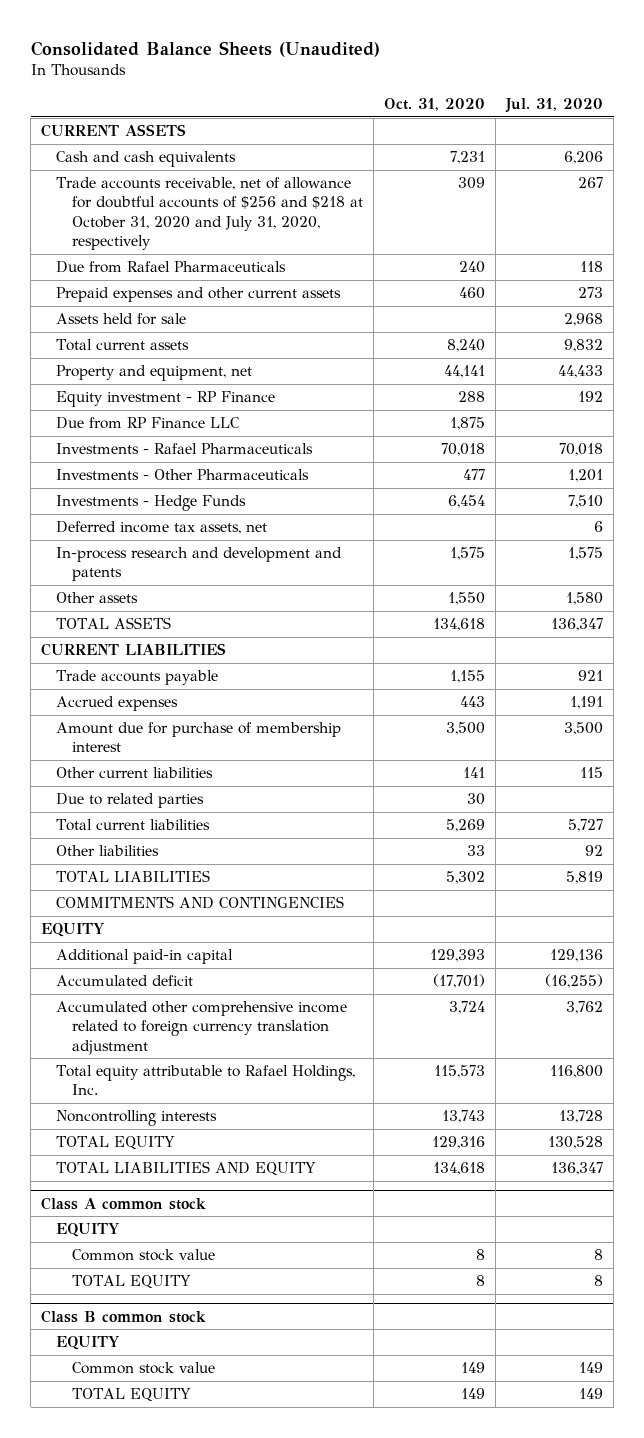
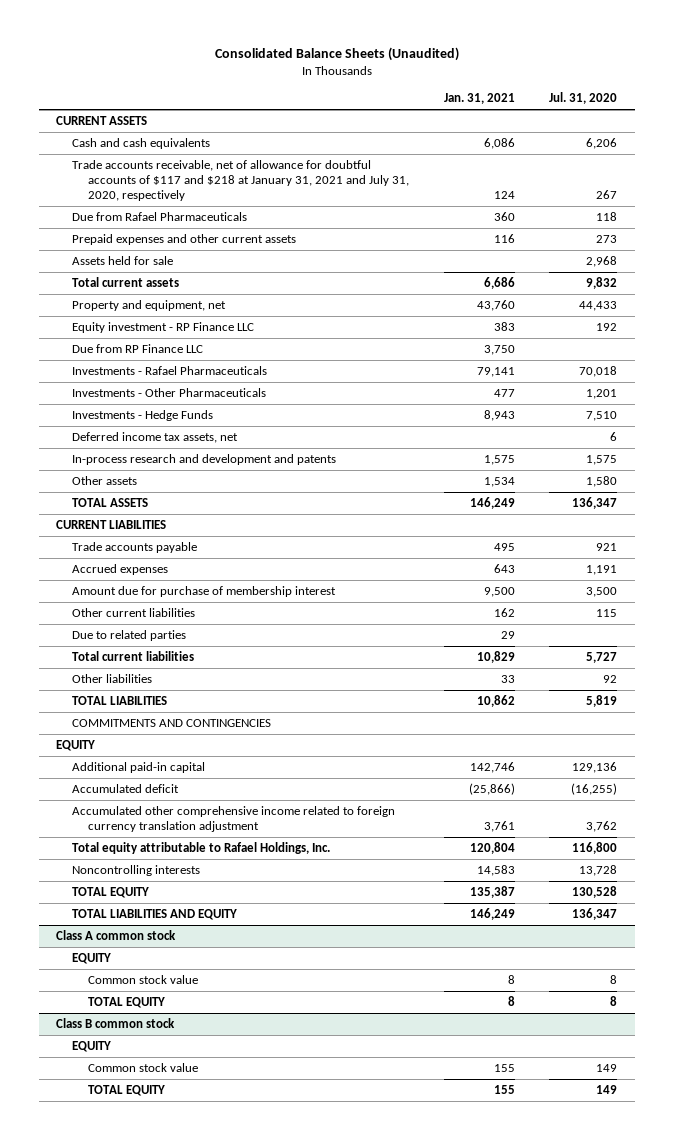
[383,98,485,112] Oct. 31, 2020 -> none
none -> [443,93,515,105] Jan. 31, 2021
[56,177,363,251] Trade accounts receivable, net of allowance for doubtful accounts of $256 and $218 at October 31, 2020 and July 31, 2020, respectively -> [72,160,410,202] Trade accounts receivable, net of allowance for doubtful accounts of $117 and $218 at January 31, 2021 and July 31, 2020, respectively
[56,391,276,408] Equity investment - RP Finance -> [72,322,255,334] Equity investment - RP Finance LLC

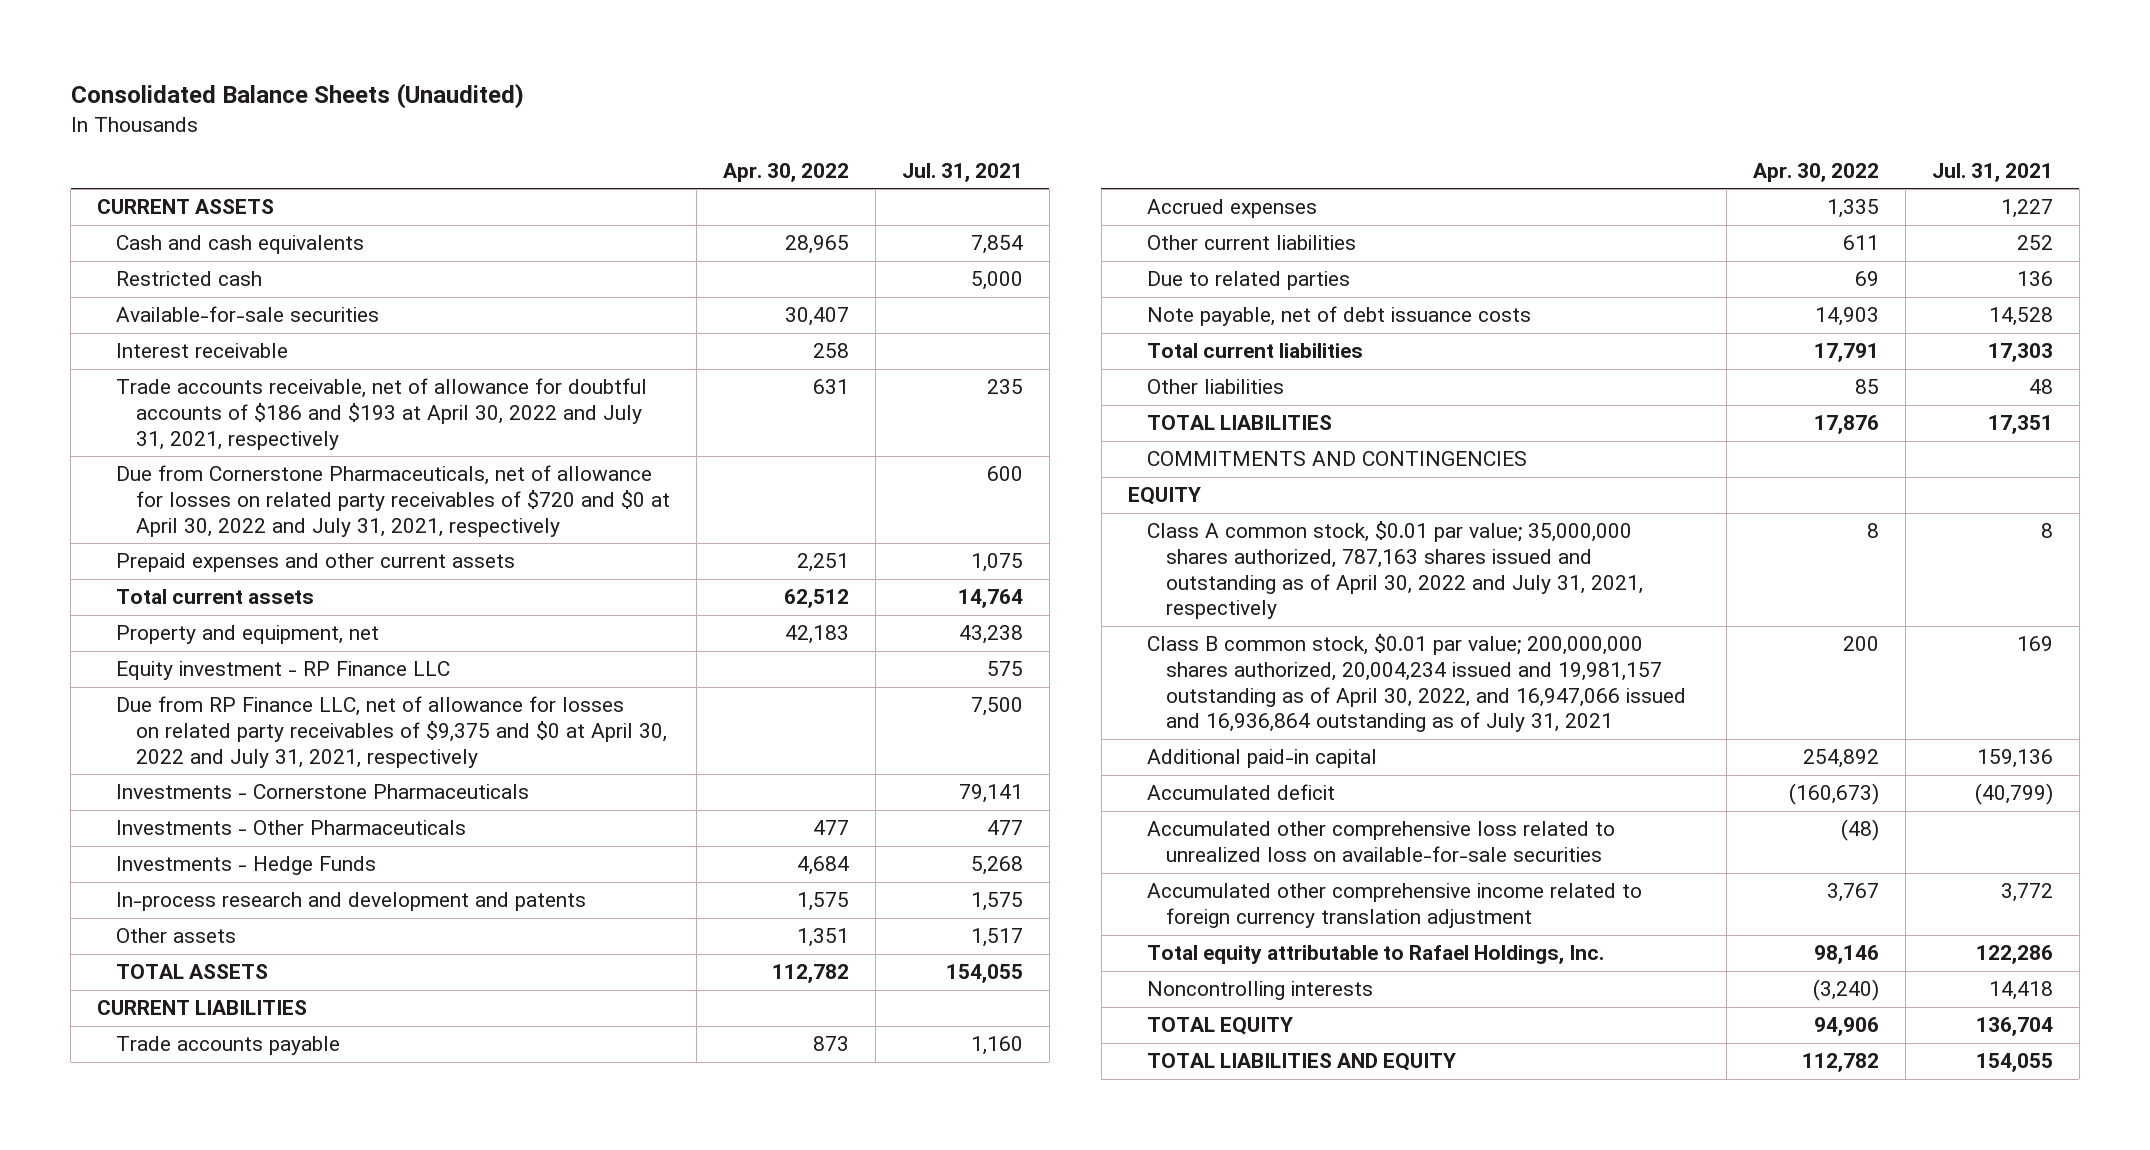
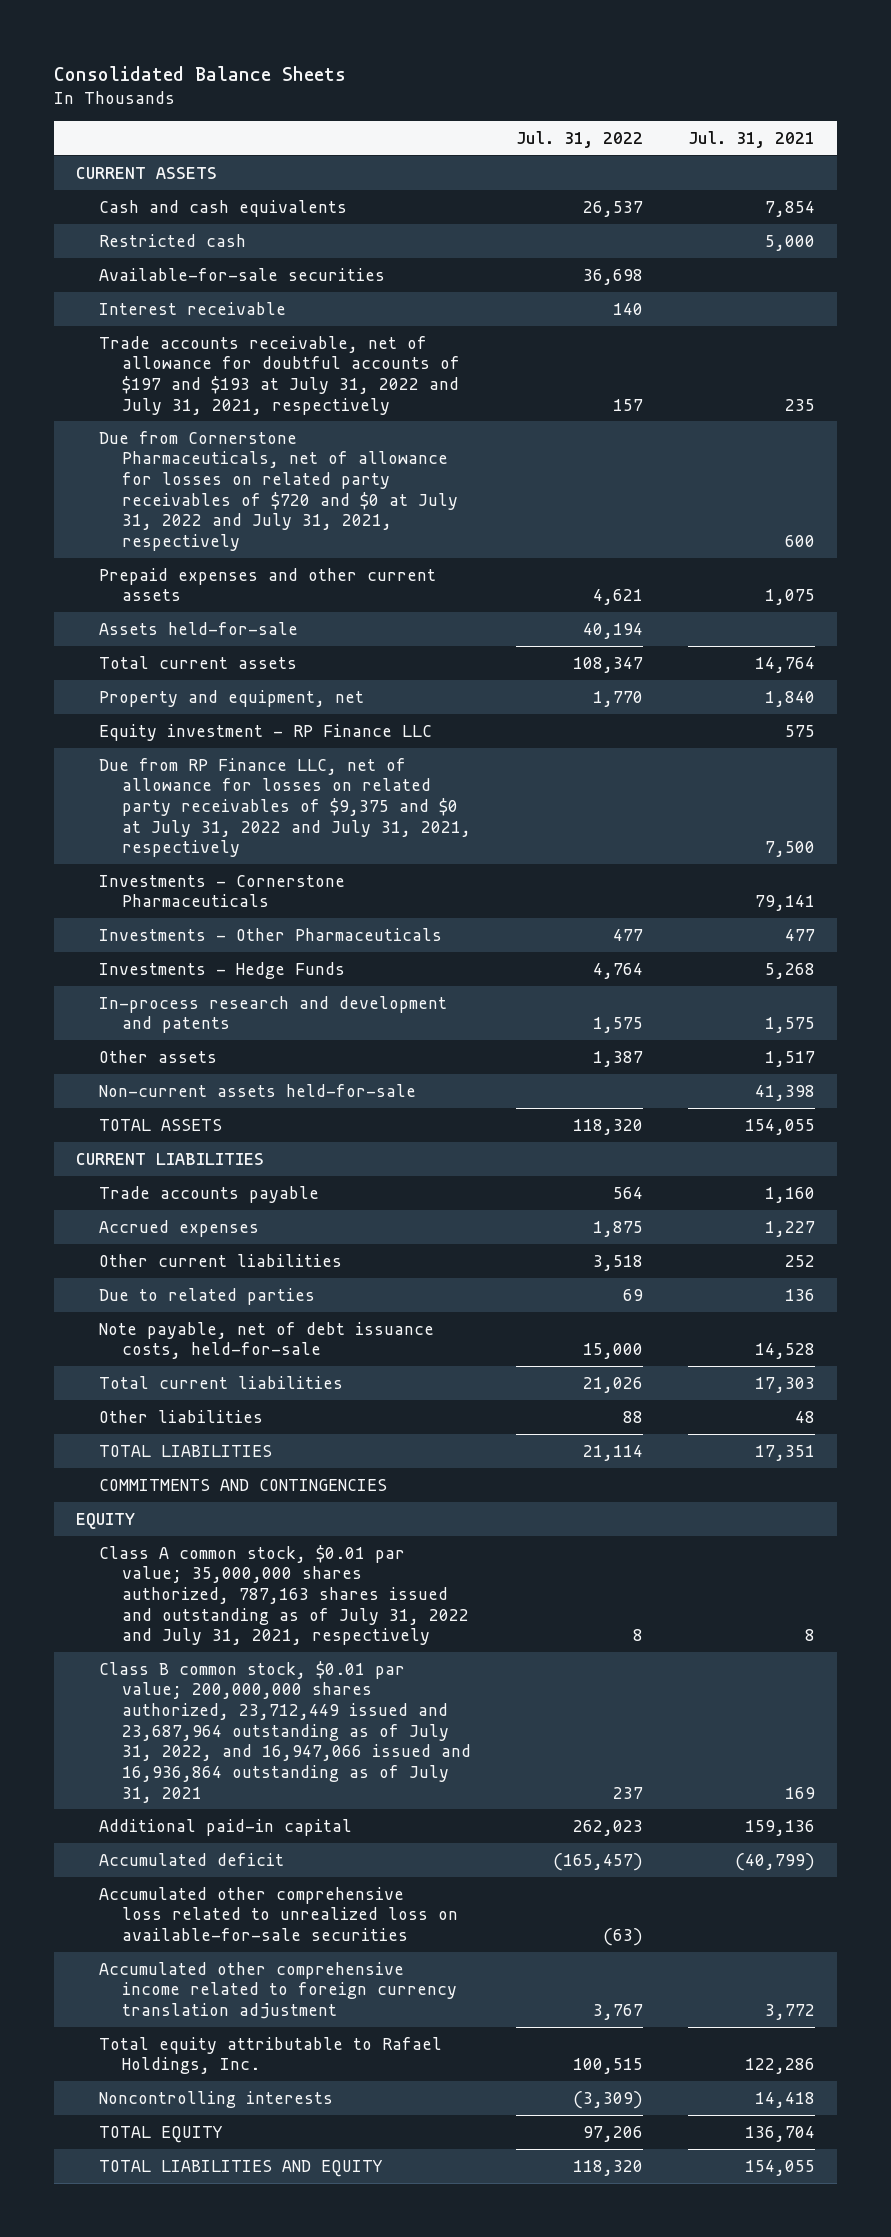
[70,83,524,110] Consolidated Balance Sheets (Unaudited) -> [53,65,346,81] Consolidated Balance Sheets
[722,162,849,182] Apr. 30, 2022 -> none
none -> [515,131,643,149] Jul. 31, 2022
[116,378,648,450] Trade accounts receivable, net of allowance for doubtful accounts of $186 and $193 at April 30, 2022 and July 31, 2021, respectively -> [99,335,460,415] Trade accounts receivable, net of allowance for doubtful accounts of $197 and $193 at July 31, 2022 and July 31, 2021, respectively
[116,465,670,537] Due from Cornerstone Pharmaceuticals, net of allowance for losses on related party receivables of $720 and $0 at April 30, 2022 and July 31, 2021, respectively -> [99,430,458,551] Due from Cornerstone Pharmaceuticals, net of allowance for losses on related party receivables of $720 and $0 at July 31, 2022 and July 31, 2021, respectively
none -> [99,621,299,635] Assets held-for-sale
[958,625,1023,645] 43,238 -> [764,690,815,707] 1,840
[116,696,667,768] Due from RP Finance LLC, net of allowance for losses on related party receivables of $9,375 and $0 at April 30, 2022 and July 31, 2021, respectively -> [99,757,471,858] Due from RP Finance LLC, net of allowance for losses on related party receivables of $9,375 and $0 at July 31, 2022 and July 31, 2021, respectively
none -> [99,1083,417,1097] Non-current assets held-for-sale
[1146,306,1531,327] Note payable, net of debt issuance costs -> [99,1321,435,1360] Note payable, net of debt issuance costs, held-for-sale
[1146,521,1643,620] Class A common stock, $0.01 par value; 35,000,000 shares authorized, 787,163 shares issued and outstanding as of April 30, 2022 and July 31, 2021, respectively -> [99,1544,469,1646] Class A common stock, $0.01 par value; 35,000,000 shares authorized, 787,163 shares issued and outstanding as of July 31, 2022 and July 31, 2021, respectively
[1146,634,1686,733] Class B common stock, $0.01 par value; 200,000,000 shares authorized, 20,004,234 issued and 19,981,157 outstanding as of April 30, 2022, and 16,947,066 issued and 16,936,864 outstanding as of July 31, 2021 -> [99,1660,471,1803] Class B common stock, $0.01 par value; 200,000,000 shares authorized, 23,712,449 issued and 23,687,964 outstanding as of July 31, 2022, and 16,947,066 issued and 16,936,864 outstanding as of July 31, 2021

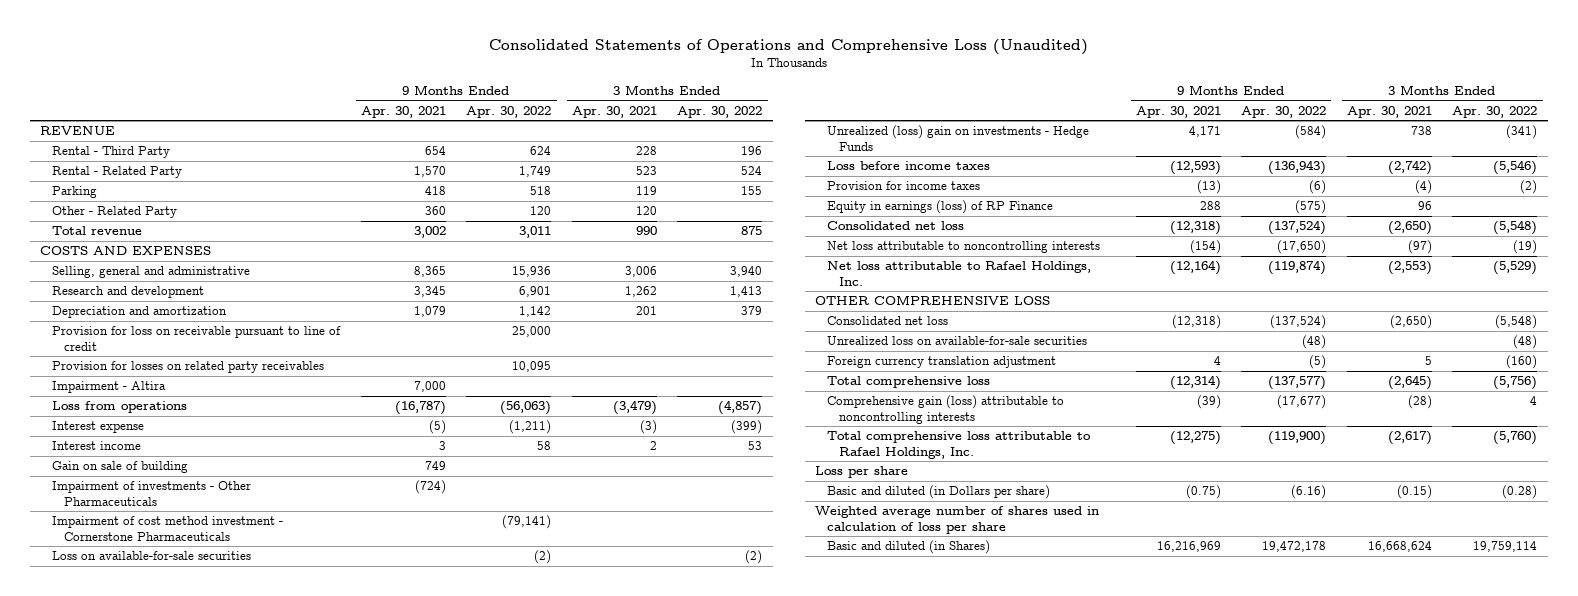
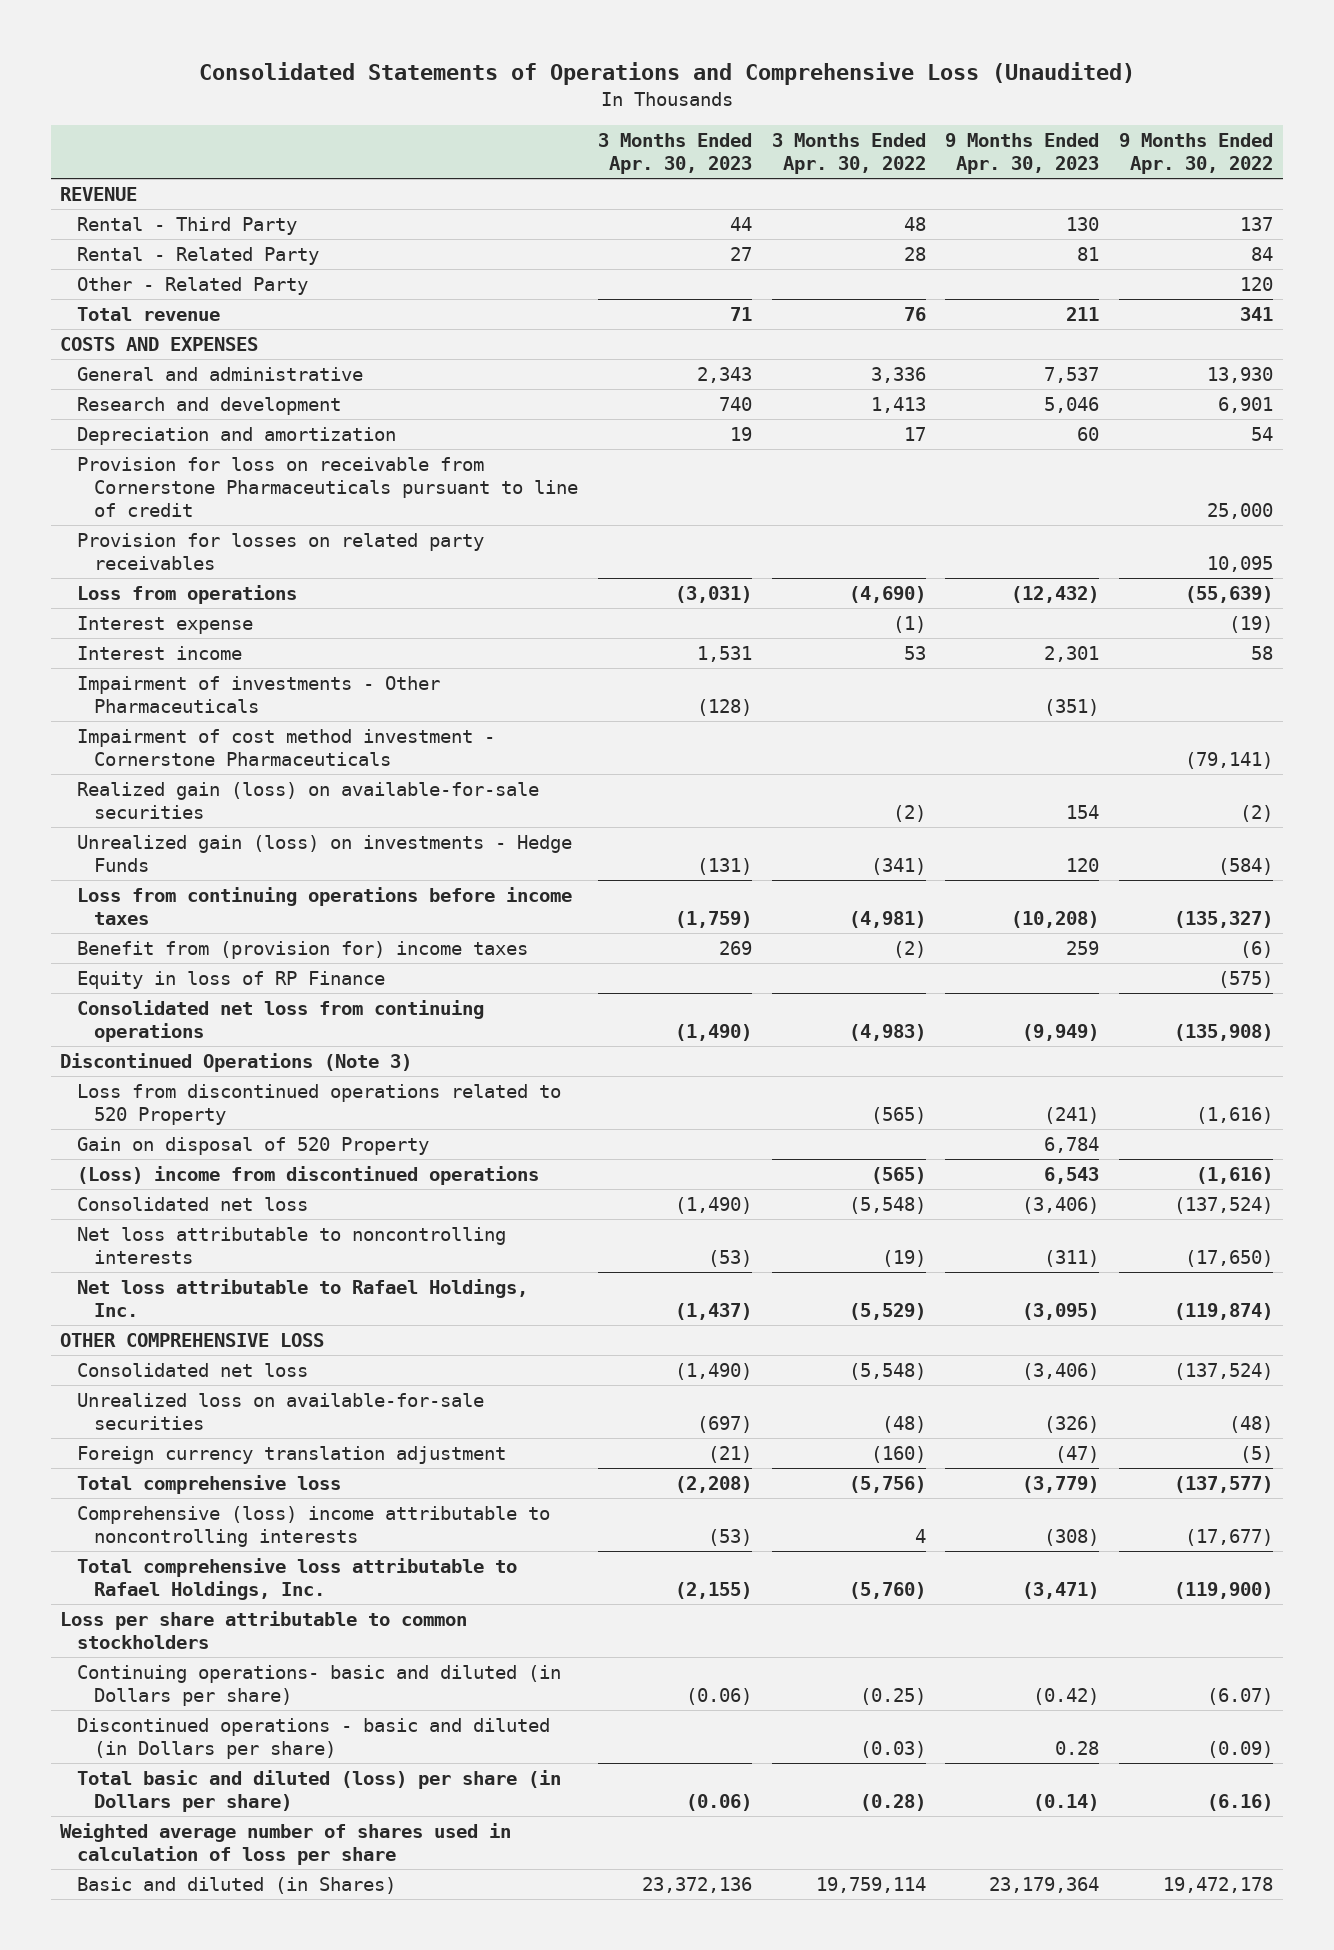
[360,105,446,118] Apr. 30, 2021 -> none
[571,105,657,118] Apr. 30, 2021 -> none
none -> [597,133,752,175] 3 Months Ended Apr. 30, 2023
none -> [945,133,1100,175] 9 Months Ended Apr. 30, 2023
[52,186,98,199] Parking -> none
[530,146,552,156] 624 -> [1240,217,1274,232] 137
[741,146,763,156] 196 -> [903,217,926,232] 48
[519,166,552,178] 1,749 -> [1251,247,1274,262] 84
[741,166,763,176] 524 -> [903,247,926,262] 28
[519,226,552,239] 3,011 -> [1240,307,1274,322] 341
[741,226,763,236] 875 -> [903,307,926,322] 76
[52,266,251,279] Selling, general and administrative -> [77,367,364,382] General and administrative
[512,266,552,278] 15,936 -> [1207,367,1274,384] 13,930
[730,266,763,278] 3,940 -> [870,367,926,384] 3,336
[519,306,552,318] 1,142 -> [1251,427,1274,442] 54
[741,306,763,316] 379 -> [903,427,926,442] 17
[52,326,342,351] Provision for loss on receivable pursuant to line of credit -> [77,457,578,517] Provision for loss on receivable from Cornerstone Pharmaceuticals pursuant to line of credit
[52,381,167,394] Impairment - Altira -> none
[500,401,552,416] (56,063) -> [1185,586,1274,604] (55,639)
[718,400,763,416] (4,857) -> [848,586,926,604] (4,690)
[509,420,552,435] (1,211) -> [1229,616,1274,634] (19)
[731,420,763,435] (399) -> [892,616,926,634] (1)
[52,461,189,474] Gain on sale of building -> none
[52,551,252,561] Loss on available-for-sale securities -> [77,782,540,819] Realized gain (loss) on available-for-sale securities
[827,125,1090,151] Unrealized (loss) gain on investments - Hedge Funds -> [77,835,573,872] Unrealized gain (loss) on investments - Hedge Funds
[827,161,991,171] Loss before income taxes -> [77,887,573,925] Loss from continuing operations before income taxes
[1268,160,1327,176] (136,943) -> [1174,910,1274,928] (135,327)
[1493,160,1538,176] (5,546) -> [848,910,926,928] (4,981)
[827,181,981,191] Provision for income taxes -> [77,941,529,960] Benefit from (provision for) income taxes
[827,200,1054,215] Equity in earnings (loss) of RP Finance -> [77,971,386,990] Equity in loss of RP Finance
none -> [77,1000,485,1042] Consolidated net loss from continuing operations
none -> [60,1053,413,1073] Discontinued Operations (Note 3)
none -> [77,1084,562,1125] Loss from discontinued operations related to 520 Property
none -> [77,1137,430,1156] Gain on disposal of 520 Property
none -> [77,1166,540,1186] (Loss) income from discontinued operations
[827,395,1065,424] Comprehensive gain (loss) attributable to noncontrolling interests -> [77,1506,551,1547] Comprehensive (loss) income attributable to noncontrolling interests
[815,466,909,479] Loss per share -> none
none -> [60,1611,468,1649] Loss per share attributable to common stockholders
none -> [77,1665,562,1706] Continuing operations- basic and diluted (in Dollars per share)
none -> [77,1718,551,1759] Discontinued operations - basic and diluted (in Dollars per share)
[827,485,1051,500] Basic and diluted (in Dollars per share) -> [77,1770,562,1812] Total basic and diluted (loss) per share (in Dollars per share)

